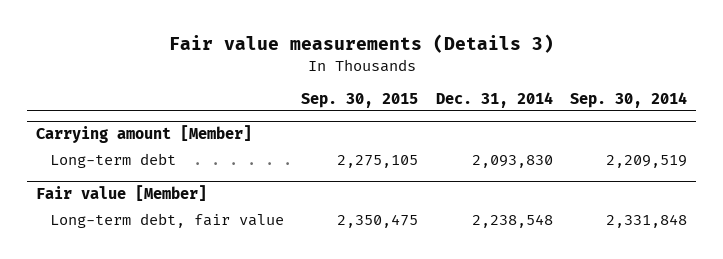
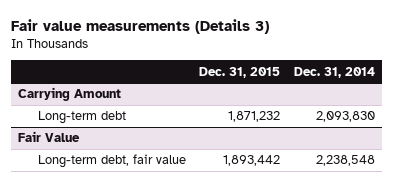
[301,92,419,108] Sep. 30, 2015 -> none
[570,91,688,108] Sep. 30, 2014 -> none
none -> [199,66,281,78] Dec. 31, 2015
[35,125,252,144] Carrying amount [Member] -> [18,87,122,102] Carrying Amount
[35,185,207,202] Fair value [Member] -> [18,131,81,143] Fair Value

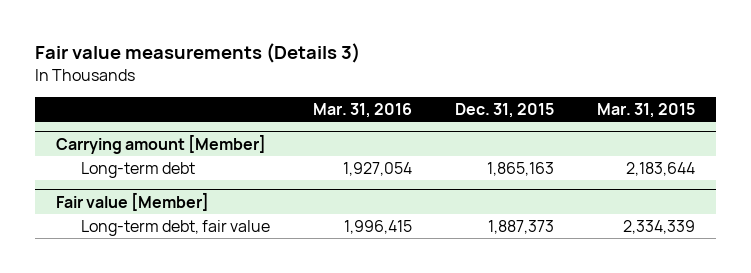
[293,66,375,78] Dec. 31, 2014 -> none
none -> [312,102,412,118] Mar. 31, 2016
none -> [596,102,695,118] Mar. 31, 2015
[18,87,122,102] Carrying Amount -> [56,134,267,154] Carrying amount [Member]
[228,111,281,123] 1,871,232 -> [486,161,554,176] 1,865,163
[18,131,81,143] Fair Value -> [56,192,210,211] Fair value [Member]
[223,155,281,167] 1,893,442 -> [487,219,554,234] 1,887,373

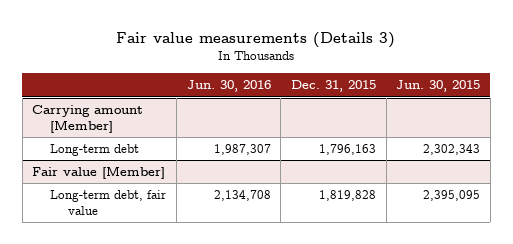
[312,102,412,118] Mar. 31, 2016 -> none
[596,102,695,118] Mar. 31, 2015 -> none
none -> [186,80,271,93] Jun. 30, 2016
none -> [396,80,481,93] Jun. 30, 2015
[486,161,554,176] 1,865,163 -> [318,144,376,156] 1,796,163
[487,219,554,234] 1,887,373 -> [318,190,376,202] 1,819,828

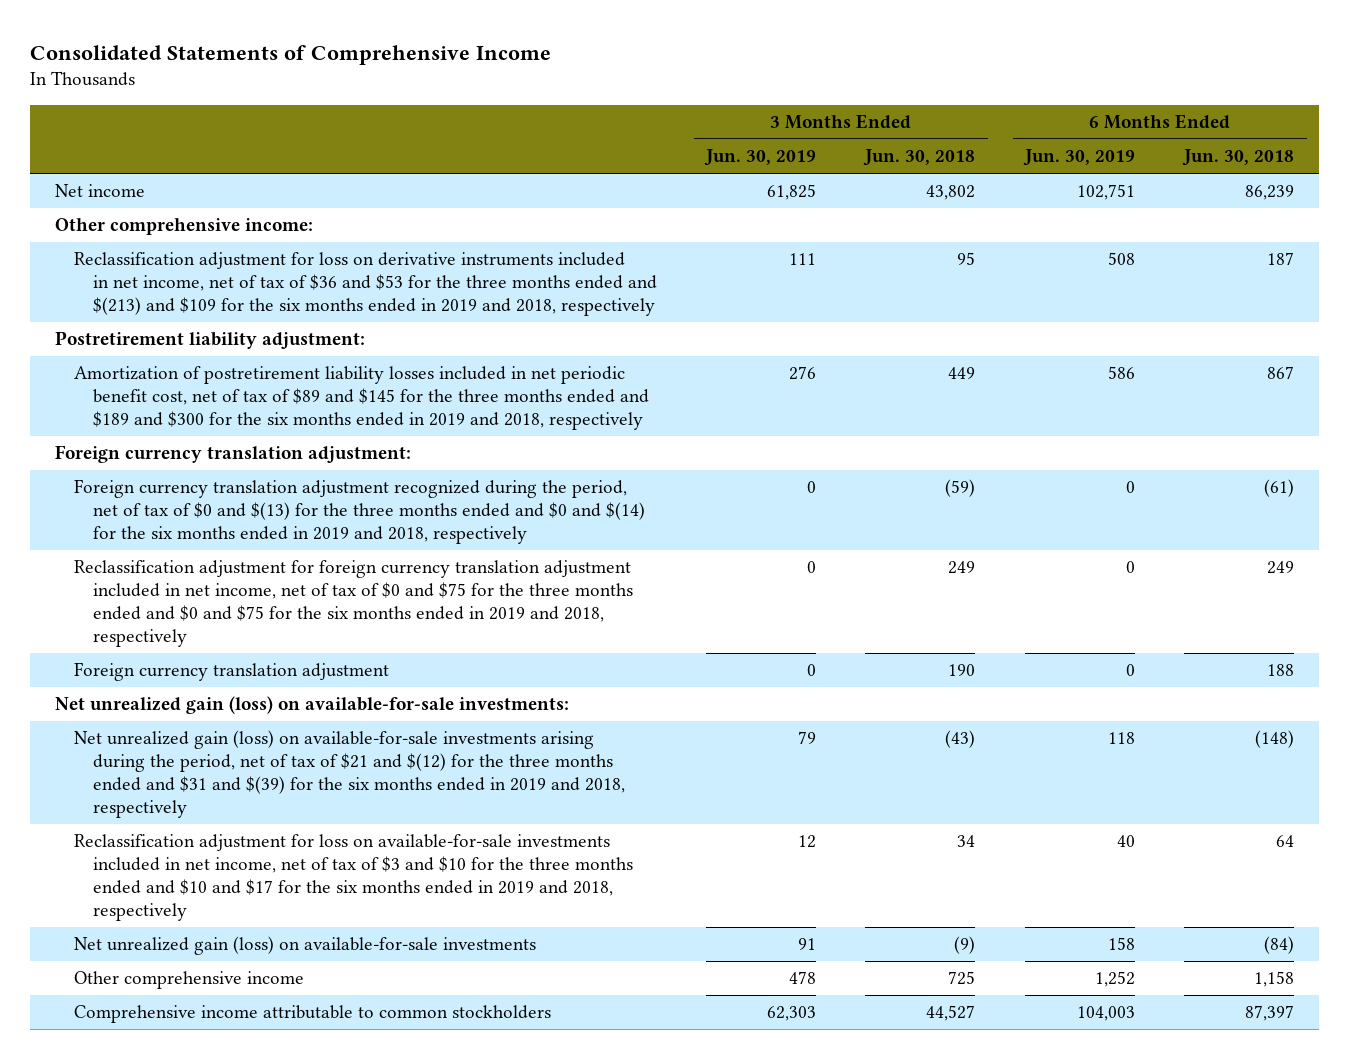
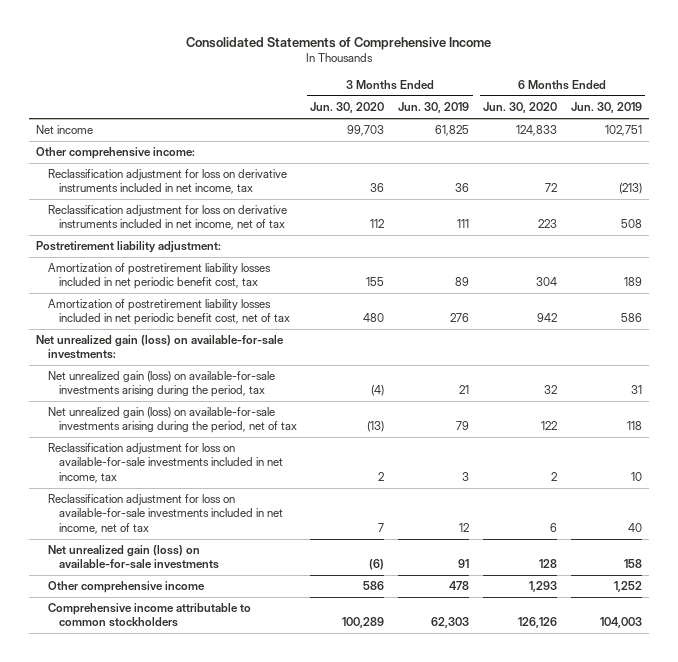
[863,149,976,167] Jun. 30, 2018 -> none
[1182,149,1295,167] Jun. 30, 2018 -> none
none -> [310,102,385,114] Jun. 30, 2020
none -> [482,102,557,114] Jun. 30, 2020
none -> [47,169,287,195] Reclassification adjustment for loss on derivative instruments included in net income, tax
[73,252,657,317] Reclassification adjustment for loss on derivative instruments included in net income, net of tax of $36 and $53 for the three months ended and $(213) and $109 for the six months ended in 2019 and 2018, respectively -> [47,205,287,231] Reclassification adjustment for loss on derivative instruments included in net income, net of tax
[54,445,411,464] Foreign currency translation adjustment: -> none
[73,479,645,545] Foreign currency translation adjustment recognized during the period, net of tax of $0 and $(13) for the three months ended and $0 and $(14) for the six months ended in 2019 and 2018, respectively -> none
[73,560,633,647] Reclassification adjustment for foreign currency translation adjustment included in net income, net of tax of $0 and $75 for the three months ended and $0 and $75 for the six months ended in 2019 and 2018, respectively -> none
[73,662,389,682] Foreign currency translation adjustment -> none
none -> [47,263,271,290] Amortization of postretirement liability losses included in net periodic benefit cost, tax
[73,366,649,431] Amortization of postretirement liability losses included in net periodic benefit cost, net of tax of $89 and $145 for the three months ended and $189 and $300 for the six months ended in 2019 and 2018, respectively -> [47,299,290,326] Amortization of postretirement liability losses included in net periodic benefit cost, net of tax
none -> [47,371,275,398] Net unrealized gain (loss) on available-for-sale investments arising during the period, tax
[73,730,625,818] Net unrealized gain (loss) on available-for-sale investments arising during the period, net of tax of $21 and $(12) for the three months ended and $31 and $(39) for the six months ended in 2019 and 2018, respectively -> [47,407,297,434] Net unrealized gain (loss) on available-for-sale investments arising during the period, net of tax
none -> [47,443,283,483] Reclassification adjustment for loss on available-for-sale investments included in net income, tax
[73,834,633,921] Reclassification adjustment for loss on available-for-sale investments included in net income, net of tax of $3 and $10 for the three months ended and $10 and $17 for the six months ended in 2019 and 2018, respectively -> [47,494,283,534] Reclassification adjustment for loss on available-for-sale investments included in net income, net of tax

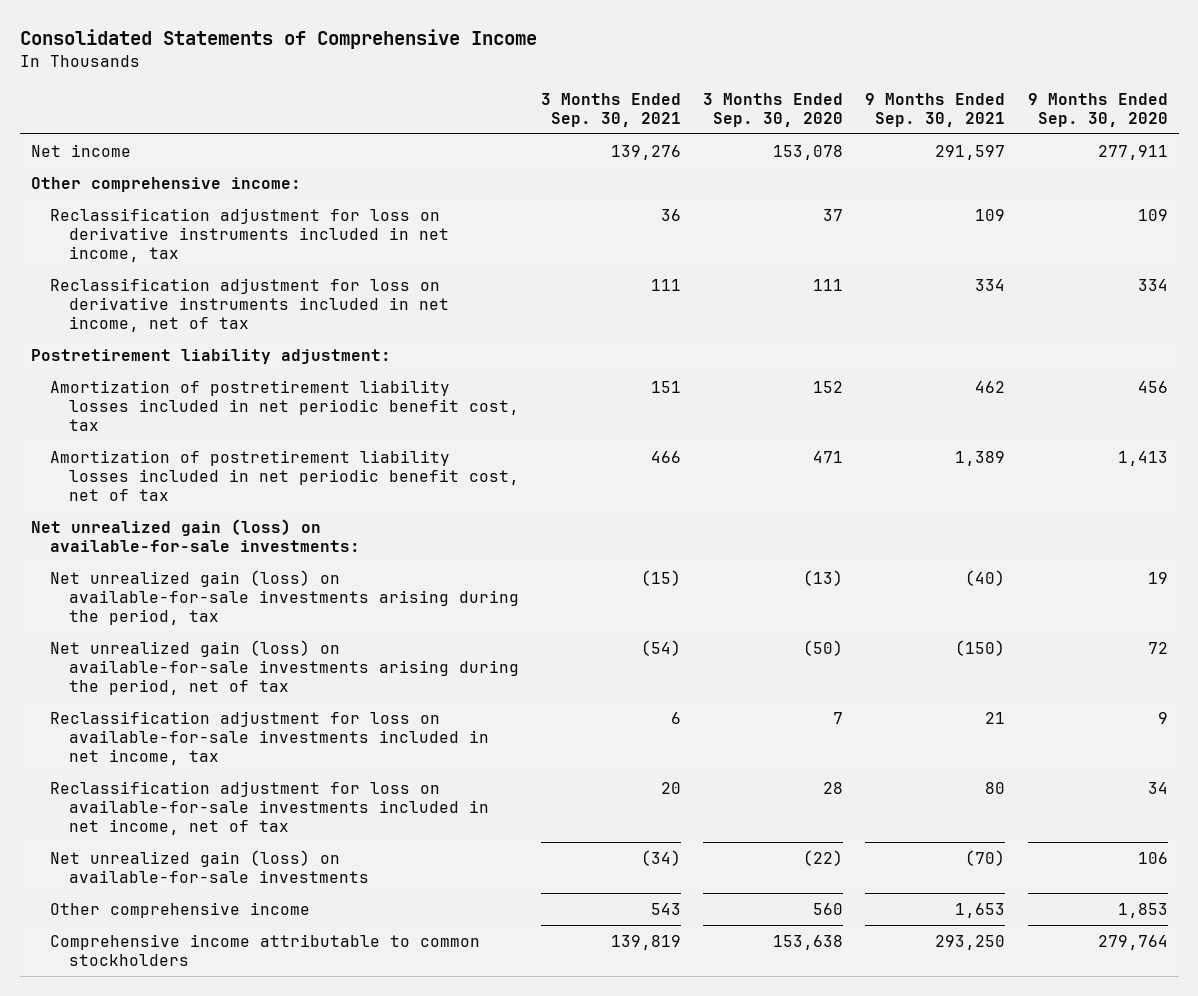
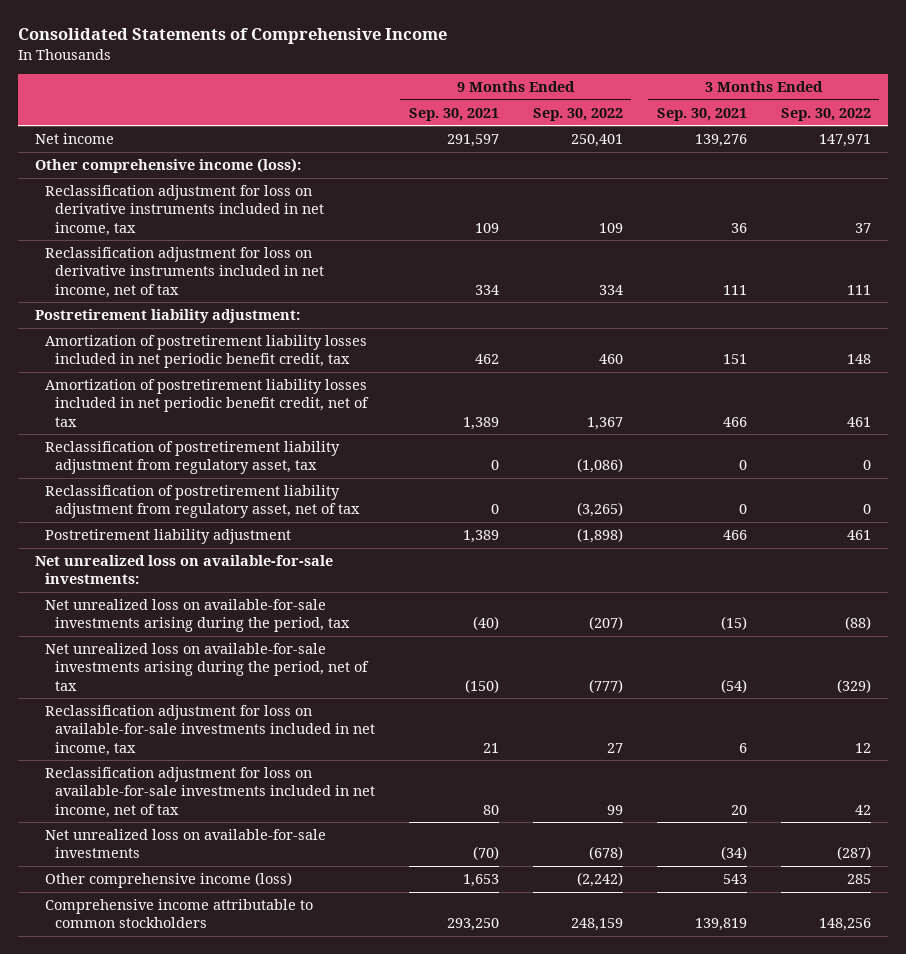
[703,92,844,127] 3 Months Ended Sep. 30, 2020 -> none
[1027,92,1168,127] 9 Months Ended Sep. 30, 2020 -> none
none -> [532,107,623,121] Sep. 30, 2022
none -> [780,107,871,121] Sep. 30, 2022
[30,176,301,192] Other comprehensive income: -> [34,158,301,174] Other comprehensive income (loss):
[49,379,519,431] Amortization of postretirement liability losses included in net periodic benefit cost, tax -> [44,335,367,369] Amortization of postretirement liability losses included in net periodic benefit credit, tax
[49,449,519,501] Amortization of postretirement liability losses included in net periodic benefit cost, net of tax -> [44,379,369,427] Amortization of postretirement liability losses included in net periodic benefit credit, net of tax
none -> [44,441,340,475] Reclassification of postretirement liability adjustment from regulatory asset, tax
none -> [44,485,360,519] Reclassification of postretirement liability adjustment from regulatory asset, net of tax
none -> [44,529,291,545] Postretirement liability adjustment
[30,518,360,552] Net unrealized gain (loss) on available-for-sale investments: -> [34,555,333,585] Net unrealized loss on available-for-sale investments:
[49,569,519,625] Net unrealized gain (loss) on available-for-sale investments arising during the period, tax -> [44,599,350,633] Net unrealized loss on available-for-sale investments arising during the period, tax
[49,639,519,695] Net unrealized gain (loss) on available-for-sale investments arising during the period, net of tax -> [44,643,369,691] Net unrealized loss on available-for-sale investments arising during the period, net of tax
[49,849,369,883] Net unrealized gain (loss) on available-for-sale investments -> [44,829,326,859] Net unrealized loss on available-for-sale investments
[49,901,310,918] Other comprehensive income -> [44,872,292,889] Other comprehensive income (loss)

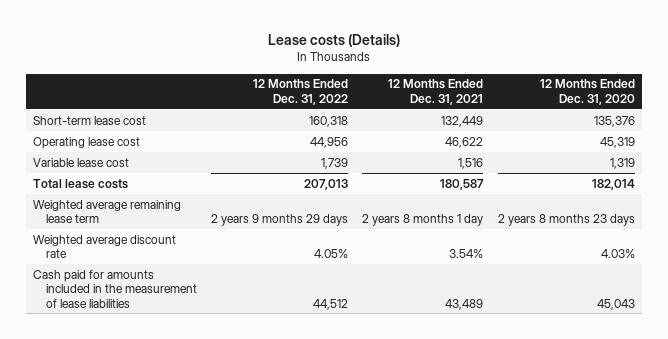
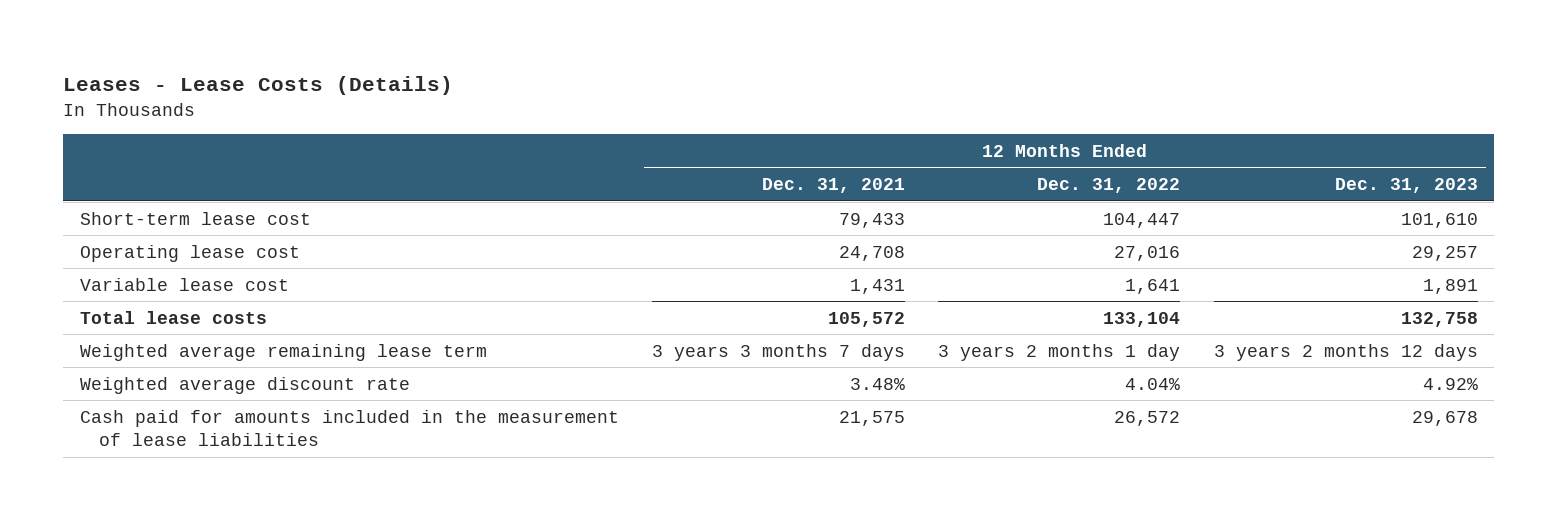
[267,34,400,48] Lease costs (Details) -> [63,76,454,96] Leases - Lease Costs (Details)
[539,79,635,105] 12 Months Ended Dec. 31, 2020 -> none
none -> [1334,177,1478,193] Dec. 31, 2023
[309,115,349,127] 160,318 -> [1103,212,1181,228] 104,447
[441,115,484,127] 132,449 -> [839,212,906,228] 79,433
[310,136,349,148] 44,956 -> [1114,245,1181,261] 27,016
[445,136,484,148] 46,622 -> [839,245,906,261] 24,708
[321,157,349,169] 1,739 -> [1125,278,1181,294] 1,641
[458,157,484,169] 1,516 -> [850,278,906,294] 1,431
[304,178,349,190] 207,013 -> [1103,311,1181,327] 133,104
[440,178,485,190] 180,587 -> [828,311,906,327] 105,572
[211,214,349,227] 2 years 9 months 29 days -> [938,343,1181,361] 3 years 2 months 1 day
[362,214,484,227] 2 years 8 months 1 day -> [652,343,906,361] 3 years 3 months 7 days
[314,249,349,259] 4.05% -> [1125,377,1181,390] 4.04%
[449,249,484,259] 3.54% -> [850,377,906,390] 3.48%
[313,298,349,310] 44,512 -> [1114,410,1181,426] 26,572
[445,298,484,310] 43,489 -> [839,410,906,426] 21,575

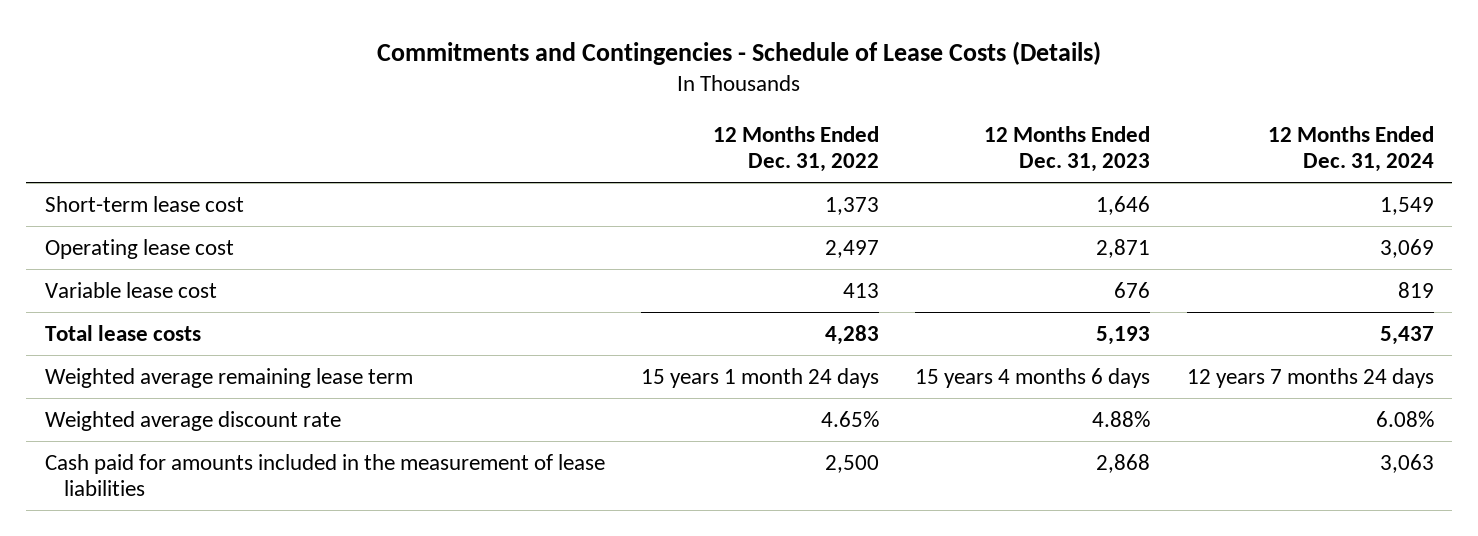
[63,76,454,96] Leases - Lease Costs (Details) -> [377,41,1102,66] Commitments and Contingencies - Schedule of Lease Costs (Details)
[762,177,906,193] Dec. 31, 2021 -> none
none -> [1267,126,1434,173] 12 Months Ended Dec. 31, 2024
[1103,212,1181,228] 104,447 -> [824,196,879,215] 1,373
[1400,212,1478,228] 101,610 -> [1096,195,1151,215] 1,646
[1114,245,1181,261] 27,016 -> [824,239,879,258] 2,497
[1411,245,1478,261] 29,257 -> [1096,238,1151,258] 2,871
[1125,278,1181,294] 1,641 -> [842,282,879,298] 413
[1422,278,1478,294] 1,891 -> [1114,281,1151,298] 676
[1103,311,1181,327] 133,104 -> [824,324,879,345] 4,283
[1400,311,1478,327] 132,758 -> [1096,325,1151,345] 5,193
[938,343,1181,361] 3 years 2 months 1 day -> [640,367,879,388] 15 years 1 month 24 days
[1213,343,1478,361] 3 years 2 months 12 days -> [915,367,1151,388] 15 years 4 months 6 days
[1125,377,1181,390] 4.04% -> [820,410,879,427] 4.65%
[1422,377,1478,390] 4.92% -> [1092,410,1151,427] 4.88%
[1114,410,1181,426] 26,572 -> [824,454,879,473] 2,500
[1411,410,1478,426] 29,678 -> [1096,453,1151,473] 2,868

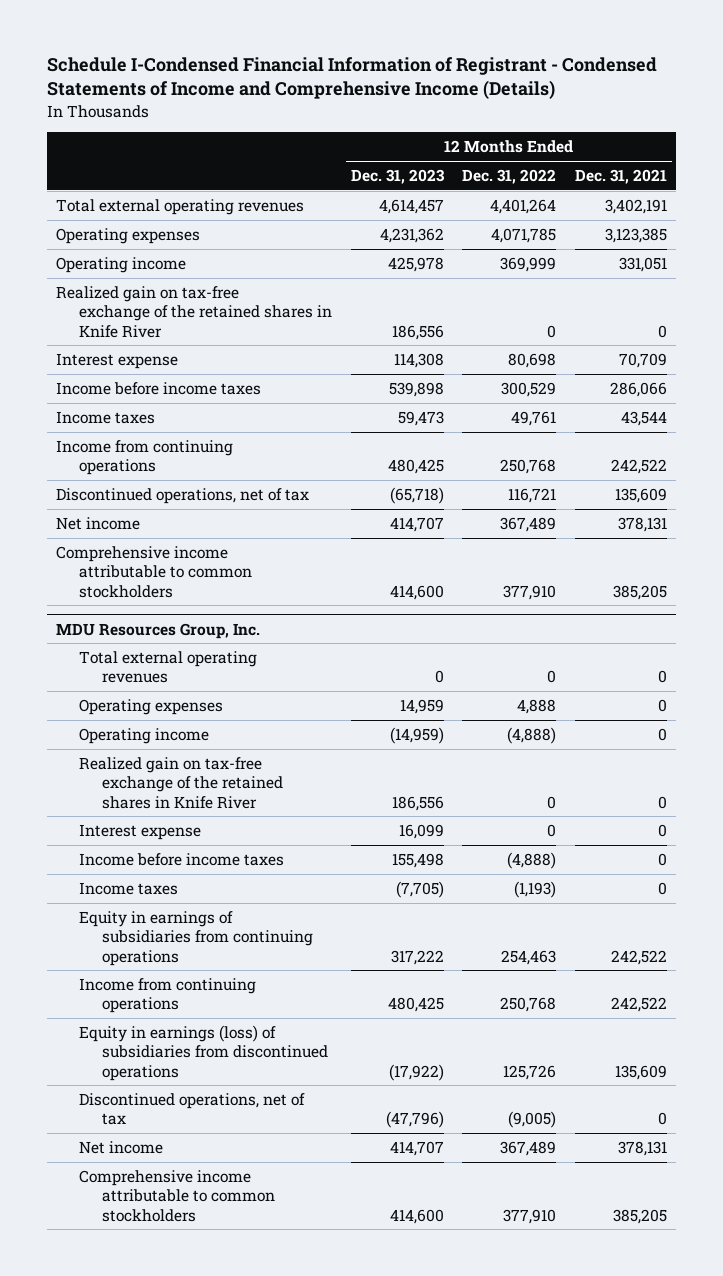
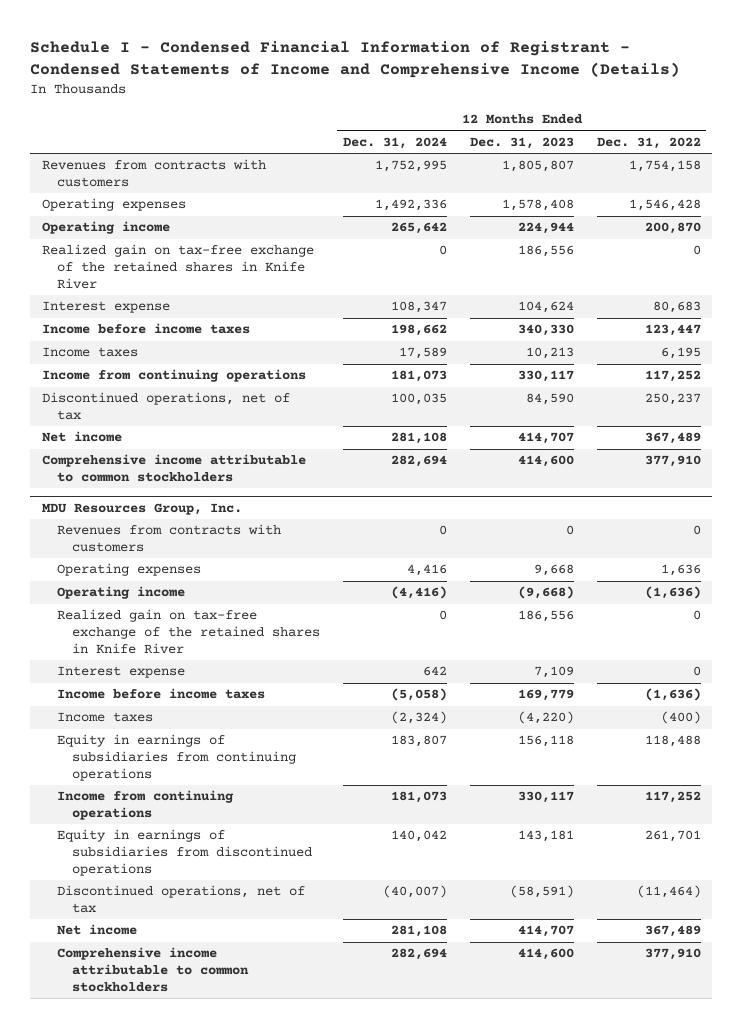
[46,57,657,100] Schedule I-Condensed Financial Information of Registrant - Condensed Statements of Income and Comprehensive Income (Details) -> [30,41,681,79] Schedule I - Condensed Financial Information of Registrant - Condensed Statements of Income and Comprehensive Income (Details)
[575,168,668,184] Dec. 31, 2021 -> none
none -> [342,136,447,149] Dec. 31, 2024
[55,198,304,215] Total external operating revenues -> none
none -> [41,159,266,188] Revenues from contracts with customers
[379,227,444,243] 4,231,362 -> [501,199,574,212] 1,578,408
[491,227,557,243] 4,071,785 -> [628,199,701,212] 1,546,428
[387,256,444,272] 425,978 -> [517,222,574,235] 224,944
[500,256,557,272] 369,999 -> [644,222,701,235] 200,870
[393,352,444,368] 114,308 -> [517,301,574,314] 104,624
[508,352,557,368] 80,698 -> [652,301,701,314] 80,683
[388,381,444,397] 539,898 -> [517,324,574,337] 340,330
[501,381,557,397] 300,529 -> [644,324,701,337] 123,447
[397,410,444,426] 59,473 -> [525,347,574,360] 10,213
[511,410,557,426] 49,761 -> [660,347,701,360] 6,195
[387,459,444,475] 480,425 -> [517,370,574,383] 330,117
[500,459,557,475] 250,768 -> [644,370,701,383] 117,252
[389,486,444,504] (65,718) -> [525,393,574,406] 84,590
[508,487,557,503] 116,721 -> [644,393,701,406] 250,237
[79,650,258,684] Total external operating revenues -> [56,524,281,553] Revenues from contracts with customers
[399,698,444,714] 14,959 -> [533,564,574,577] 9,668
[517,698,557,714] 4,888 -> [660,564,701,577] 1,636
[389,726,444,744] (14,959) -> [517,586,574,600] (9,668)
[507,726,557,744] (4,888) -> [644,586,701,600] (1,636)
[398,823,444,839] 16,099 -> [533,666,574,679] 7,109
[391,852,444,868] 155,498 -> [517,689,574,702] 169,779
[507,851,557,869] (4,888) -> [644,688,701,702] (1,636)
[395,880,444,898] (7,705) -> [517,711,574,725] (4,220)
[514,880,557,898] (1,193) -> [660,711,701,725] (400)
[390,949,444,965] 317,222 -> [517,735,574,748] 156,118
[501,949,557,965] 254,463 -> [644,735,701,748] 118,488
[387,997,444,1013] 480,425 -> [517,791,574,804] 330,117
[500,997,557,1013] 250,768 -> [644,791,701,804] 117,252
[79,1024,329,1081] Equity in earnings (loss) of subsidiaries from discontinued operations -> [56,829,313,876] Equity in earnings of subsidiaries from discontinued operations
[388,1063,444,1081] (17,922) -> [517,830,574,843] 143,181
[503,1064,557,1080] 125,726 -> [644,830,701,843] 261,701
[385,1111,444,1129] (47,796) -> [509,885,574,899] (58,591)
[508,1111,557,1129] (9,005) -> [636,885,701,899] (11,464)

